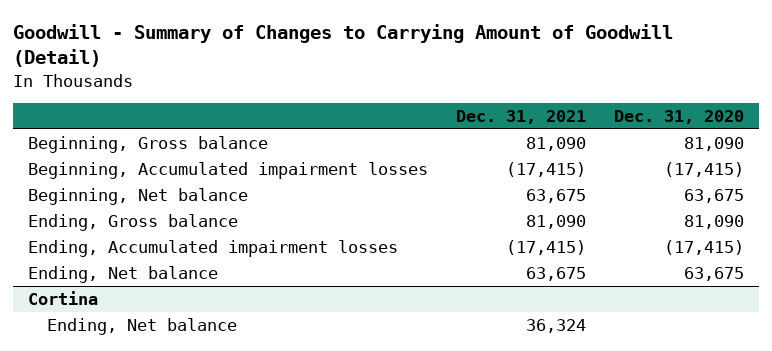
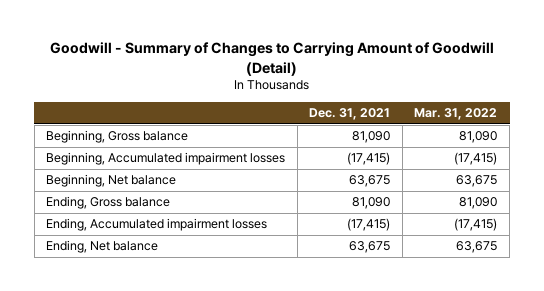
[614,109,745,124] Dec. 31, 2020 -> none
none -> [414,108,498,121] Mar. 31, 2022
[27,290,98,305] Cortina -> none
[47,317,238,335] Ending, Net balance -> none

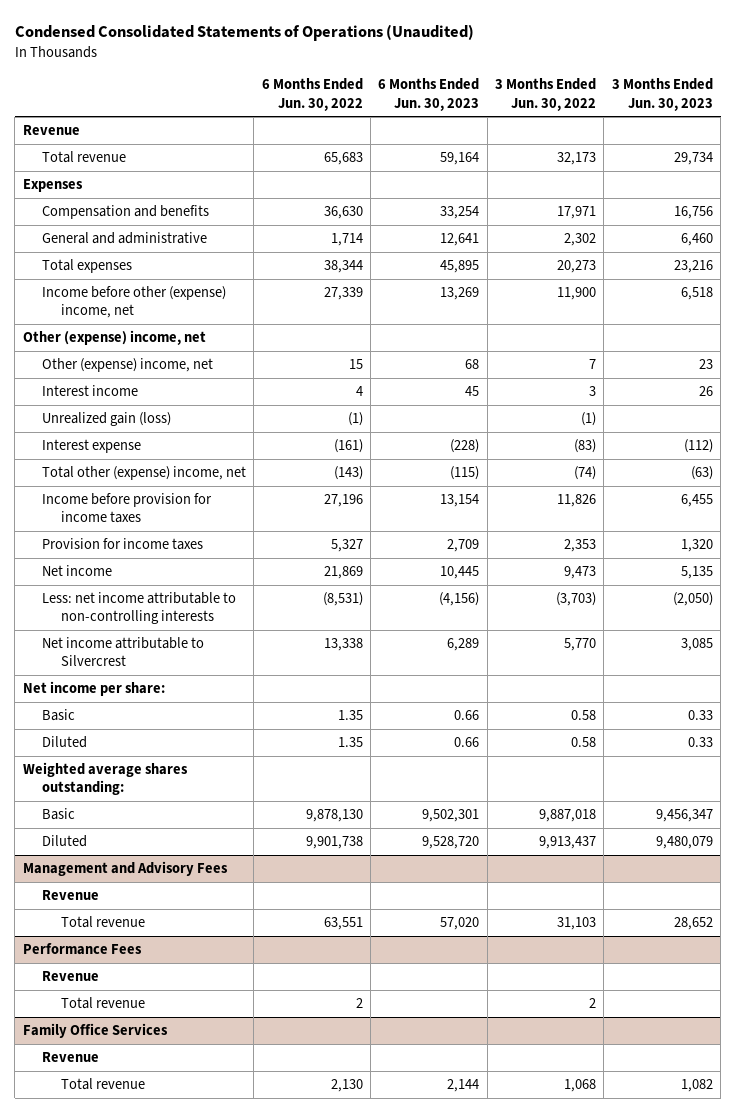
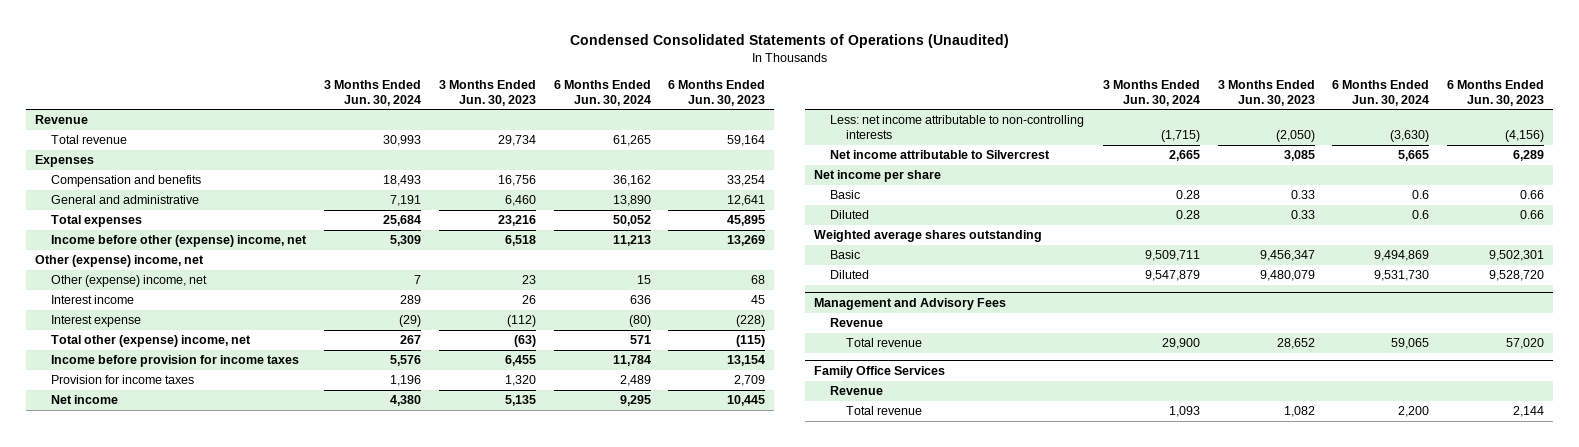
[261,78,363,111] 6 Months Ended Jun. 30, 2022 -> none
[495,78,597,111] 3 Months Ended Jun. 30, 2022 -> none
none -> [324,79,422,106] 3 Months Ended Jun. 30, 2024
none -> [553,79,651,106] 6 Months Ended Jun. 30, 2024
[41,412,171,427] Unrealized gain (loss) -> none
[22,681,165,697] Net income per share: -> [813,170,941,183] Net income per share
[22,762,188,796] Weighted average shares outstanding: -> [813,230,1042,243] Weighted average shares outstanding
[22,943,142,956] Performance Fees -> none
[41,971,99,982] Revenue -> none
[60,997,145,1010] Total revenue -> none

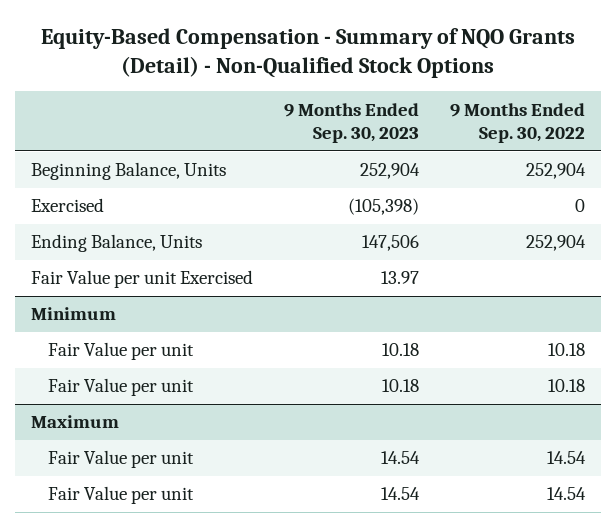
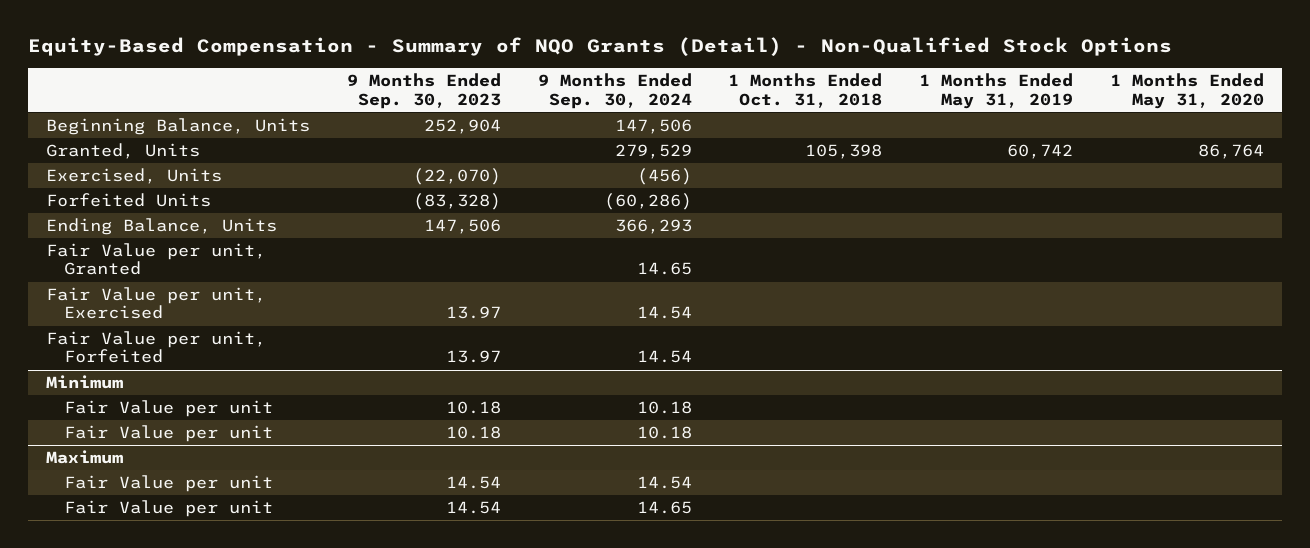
[449,102,585,144] 9 Months Ended Sep. 30, 2022 -> none
none -> [537,73,692,109] 9 Months Ended Sep. 30, 2024
none -> [728,73,883,108] 1 Months Ended Oct. 31, 2018
none -> [919,73,1074,109] 1 Months Ended May 31, 2019
none -> [1109,73,1264,109] 1 Months Ended May 31, 2020
none -> [46,143,201,160] Granted, Units
[30,198,104,213] Exercised -> [46,168,223,185] Exercised, Units
[347,198,419,216] (105,398) -> [412,168,501,186] (22,070)
none -> [46,193,212,208] Forfeited Units
none -> [46,243,267,276] Fair Value per unit, Granted
[30,270,253,289] Fair Value per unit Exercised -> [46,287,267,320] Fair Value per unit, Exercised
none -> [46,331,267,364] Fair Value per unit, Forfeited

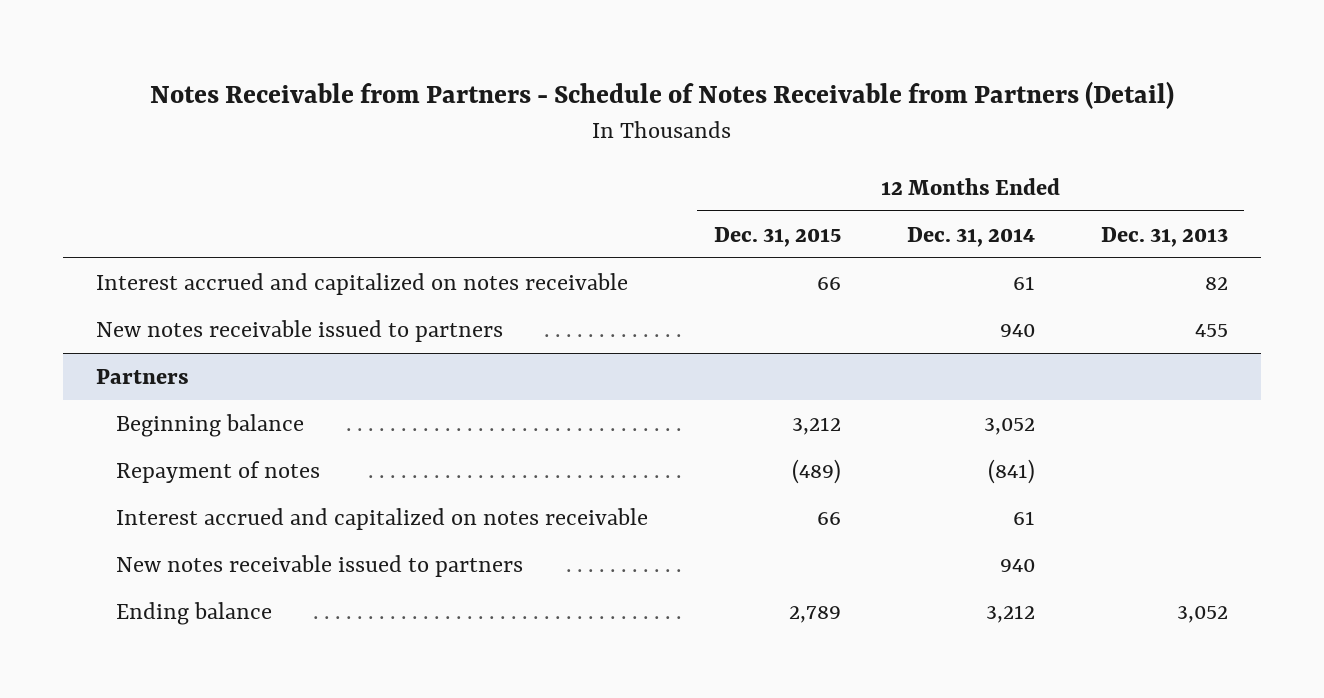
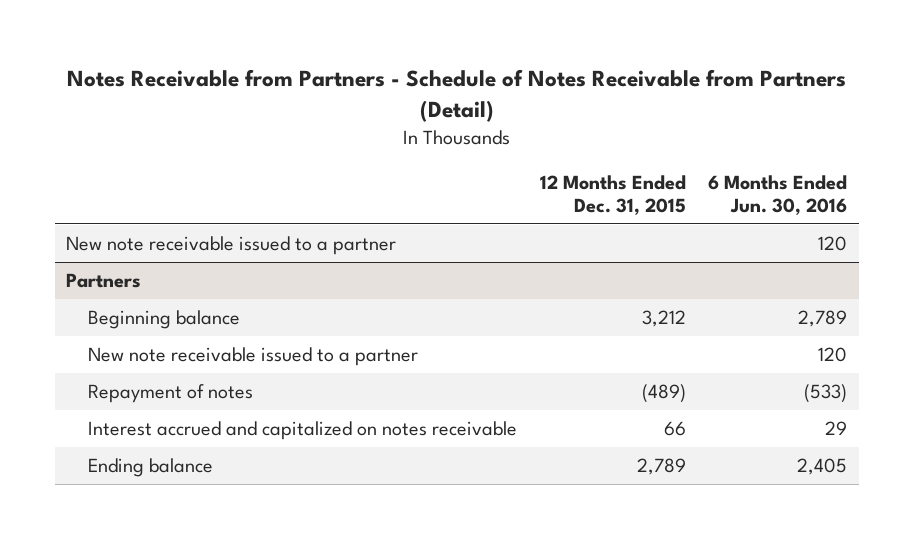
[906,226,1035,247] Dec. 31, 2014 -> none
[1100,226,1228,247] Dec. 31, 2013 -> none
none -> [708,174,848,215] 6 Months Ended Jun. 30, 2016
[96,272,629,295] Interest accrued and capitalized on notes receivable -> none
[96,319,504,342] New notes receivable issued to partners -> [65,235,396,255] New note receivable issued to a partner
none -> [87,346,418,366] New note receivable issued to a partner
[115,554,523,577] New notes receivable issued to partners -> none

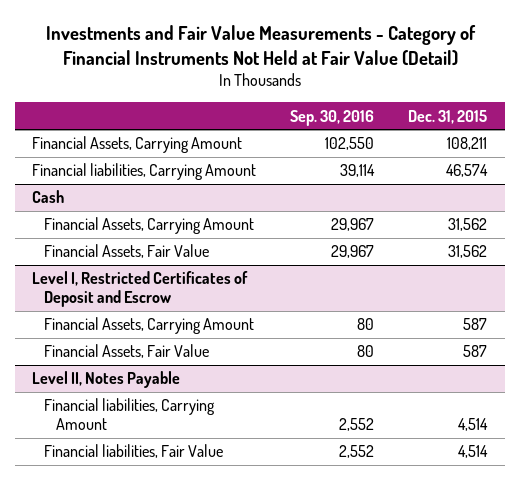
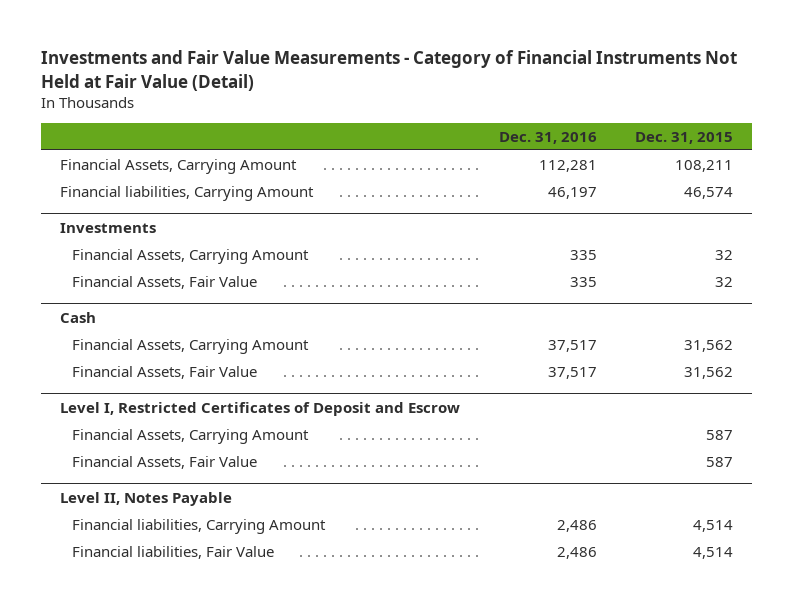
[290,109,375,126] Sep. 30, 2016 -> none
none -> [498,131,597,144] Dec. 31, 2016
none -> [60,222,157,233] Investments
none -> [71,248,309,264] Financial Assets, Carrying Amount
none -> [71,275,257,289] Financial Assets, Fair Value

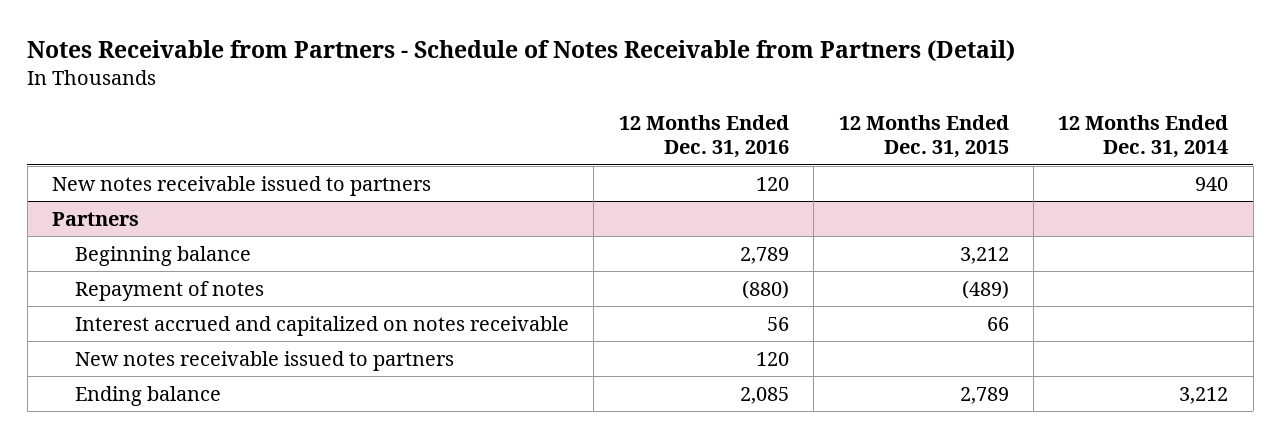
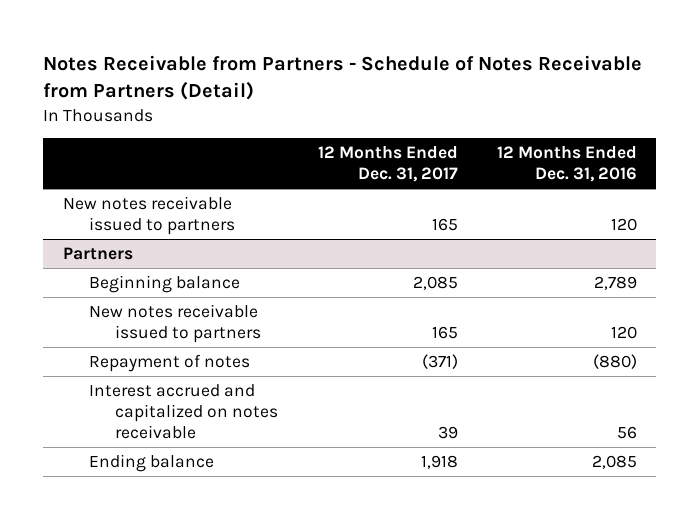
[838,115,1009,159] 12 Months Ended Dec. 31, 2015 -> none
[1058,115,1229,159] 12 Months Ended Dec. 31, 2014 -> none
none -> [317,145,458,183] 12 Months Ended Dec. 31, 2017
[74,350,454,371] New notes receivable issued to partners -> [89,303,262,344] New notes receivable issued to partners

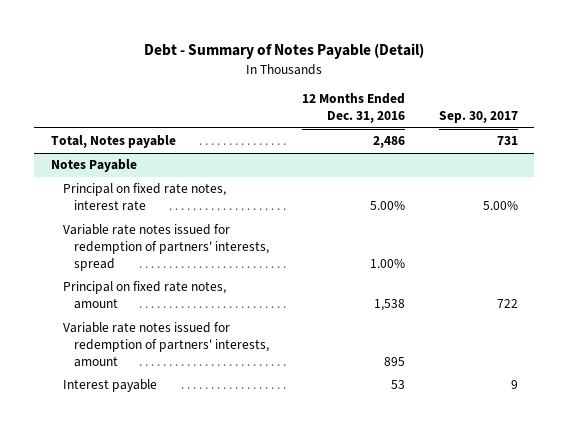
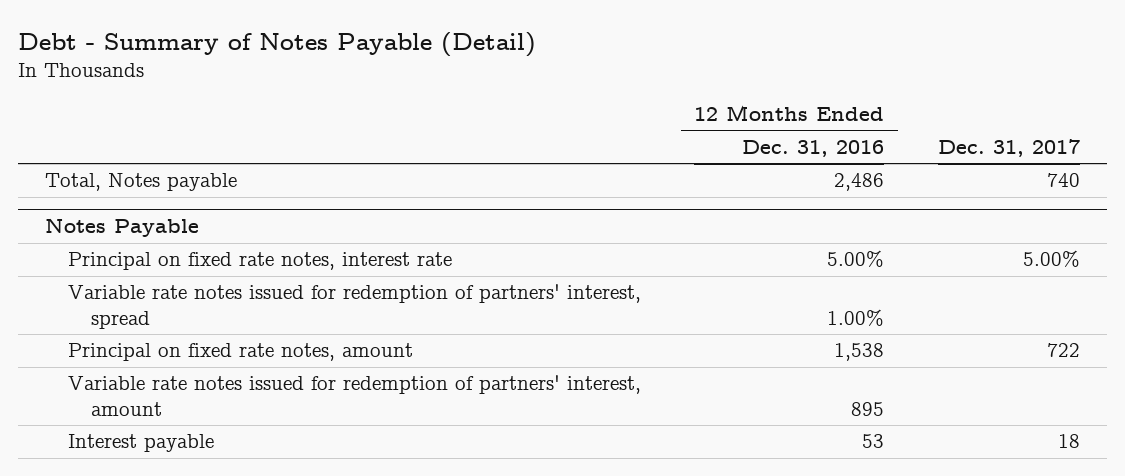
[438,111,518,124] Sep. 30, 2017 -> none
none -> [937,138,1080,157] Dec. 31, 2017
[62,224,269,271] Variable rate notes issued for redemption of partners' interests, spread -> [68,284,642,329] Variable rate notes issued for redemption of partners' interest, spread
[62,322,269,367] Variable rate notes issued for redemption of partners' interests, amount -> [68,375,642,416] Variable rate notes issued for redemption of partners' interest, amount

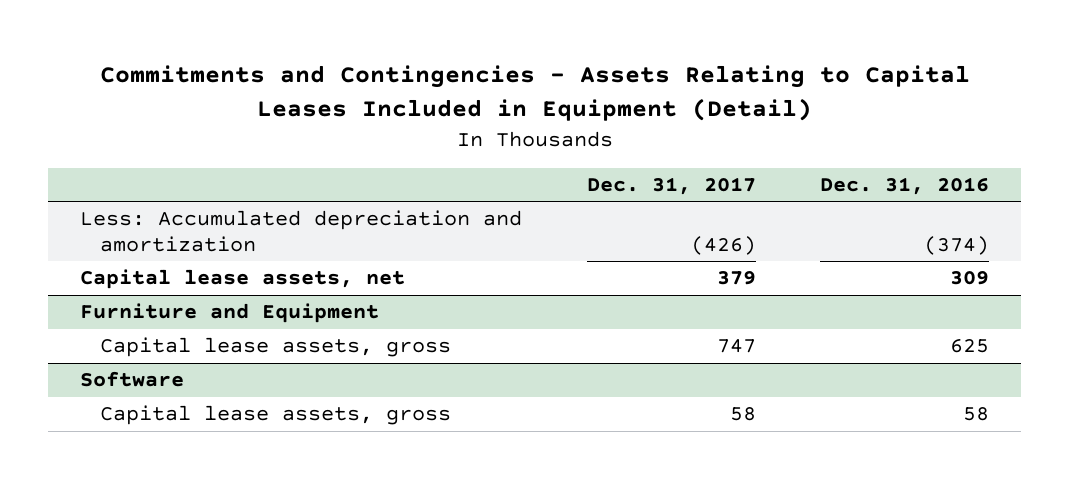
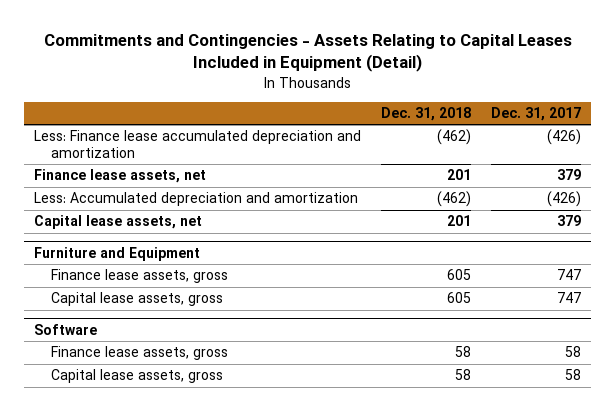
[820,176,990,195] Dec. 31, 2016 -> none
none -> [381,107,472,122] Dec. 31, 2018
none -> [34,130,362,158] Less: Finance lease accumulated depreciation and amortization
none -> [34,169,207,184] Finance lease assets, net
none -> [50,269,228,284] Finance lease assets, gross
none -> [50,346,228,361] Finance lease assets, gross

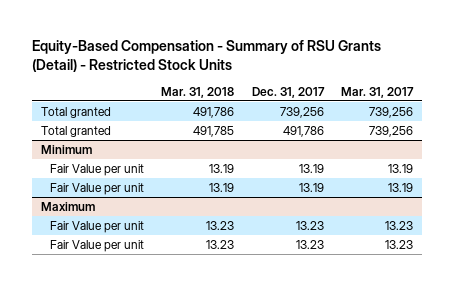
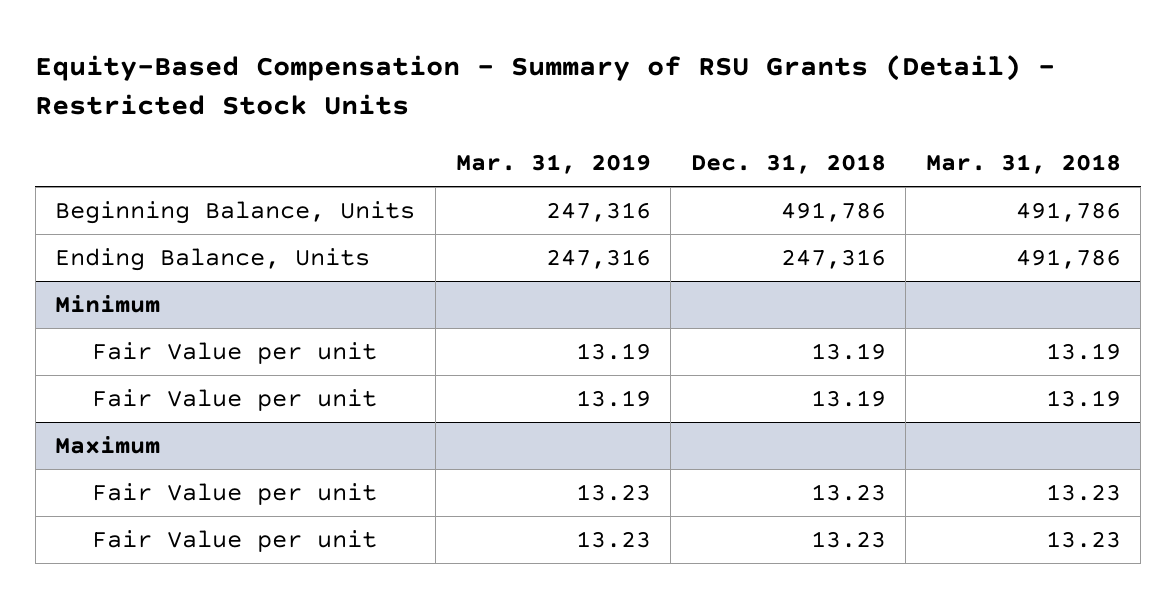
[251,86,325,98] Dec. 31, 2017 -> none
[341,86,415,98] Mar. 31, 2017 -> none
none -> [455,154,651,175] Mar. 31, 2019
none -> [690,154,886,175] Dec. 31, 2018
[40,125,111,137] Total granted -> none
[40,106,111,118] Total granted -> [55,201,416,225] Beginning Balance, Units
none -> [55,248,371,272] Ending Balance, Units

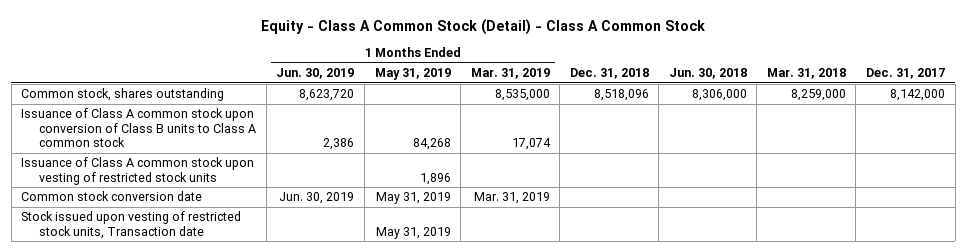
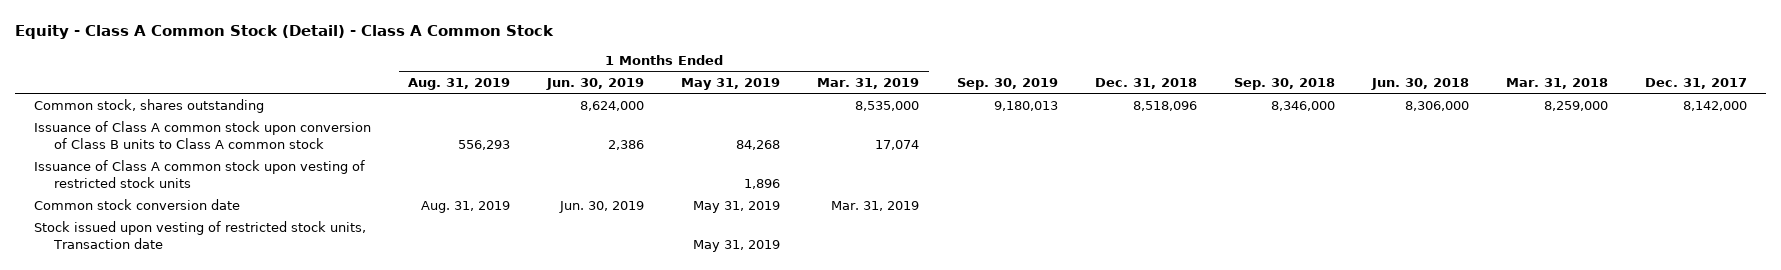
none -> [408,78,511,91] Aug. 31, 2019
none -> [956,78,1058,91] Sep. 30, 2019
none -> [1233,78,1335,91] Sep. 30, 2018
[299,89,355,102] 8,623,720 -> [580,100,645,111] 8,624,000

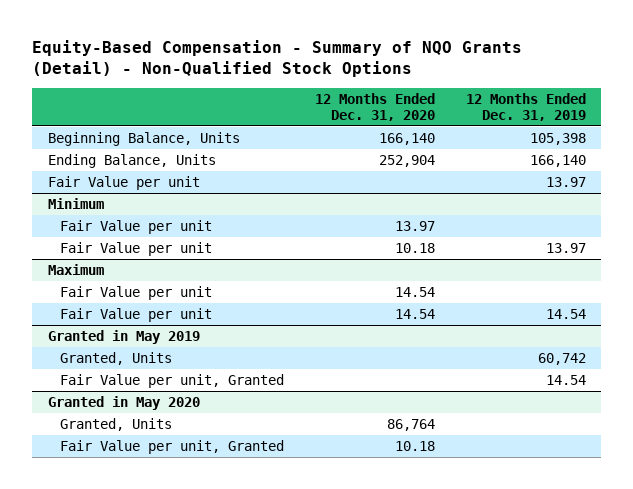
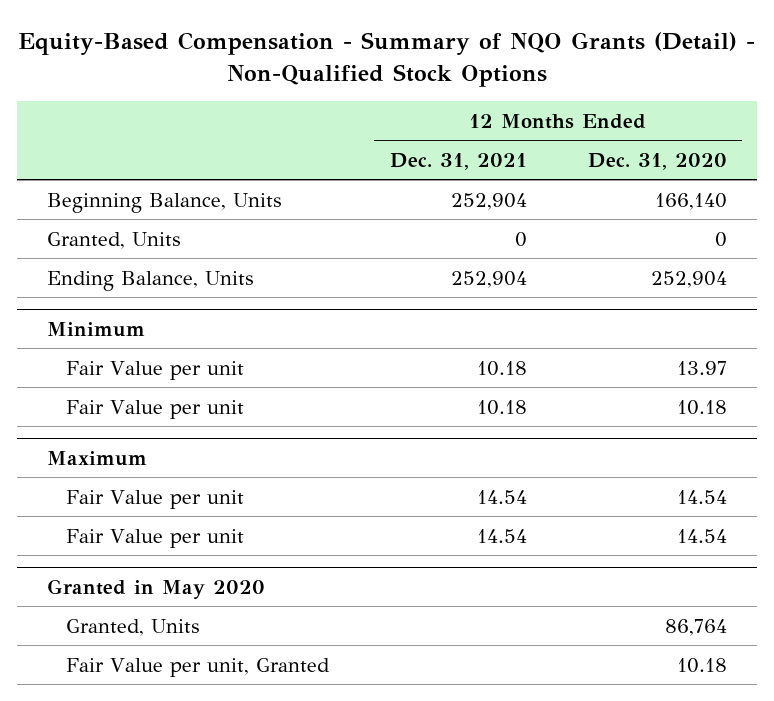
[465,92,586,121] 12 Months Ended Dec. 31, 2019 -> none
none -> [389,152,527,170] Dec. 31, 2021
none -> [47,231,181,249] Granted, Units
[47,176,200,191] Fair Value per unit -> none
[47,330,200,345] Granted in May 2019 -> none
[59,352,172,366] Granted, Units -> none
[59,374,284,389] Fair Value per unit, Granted -> none

